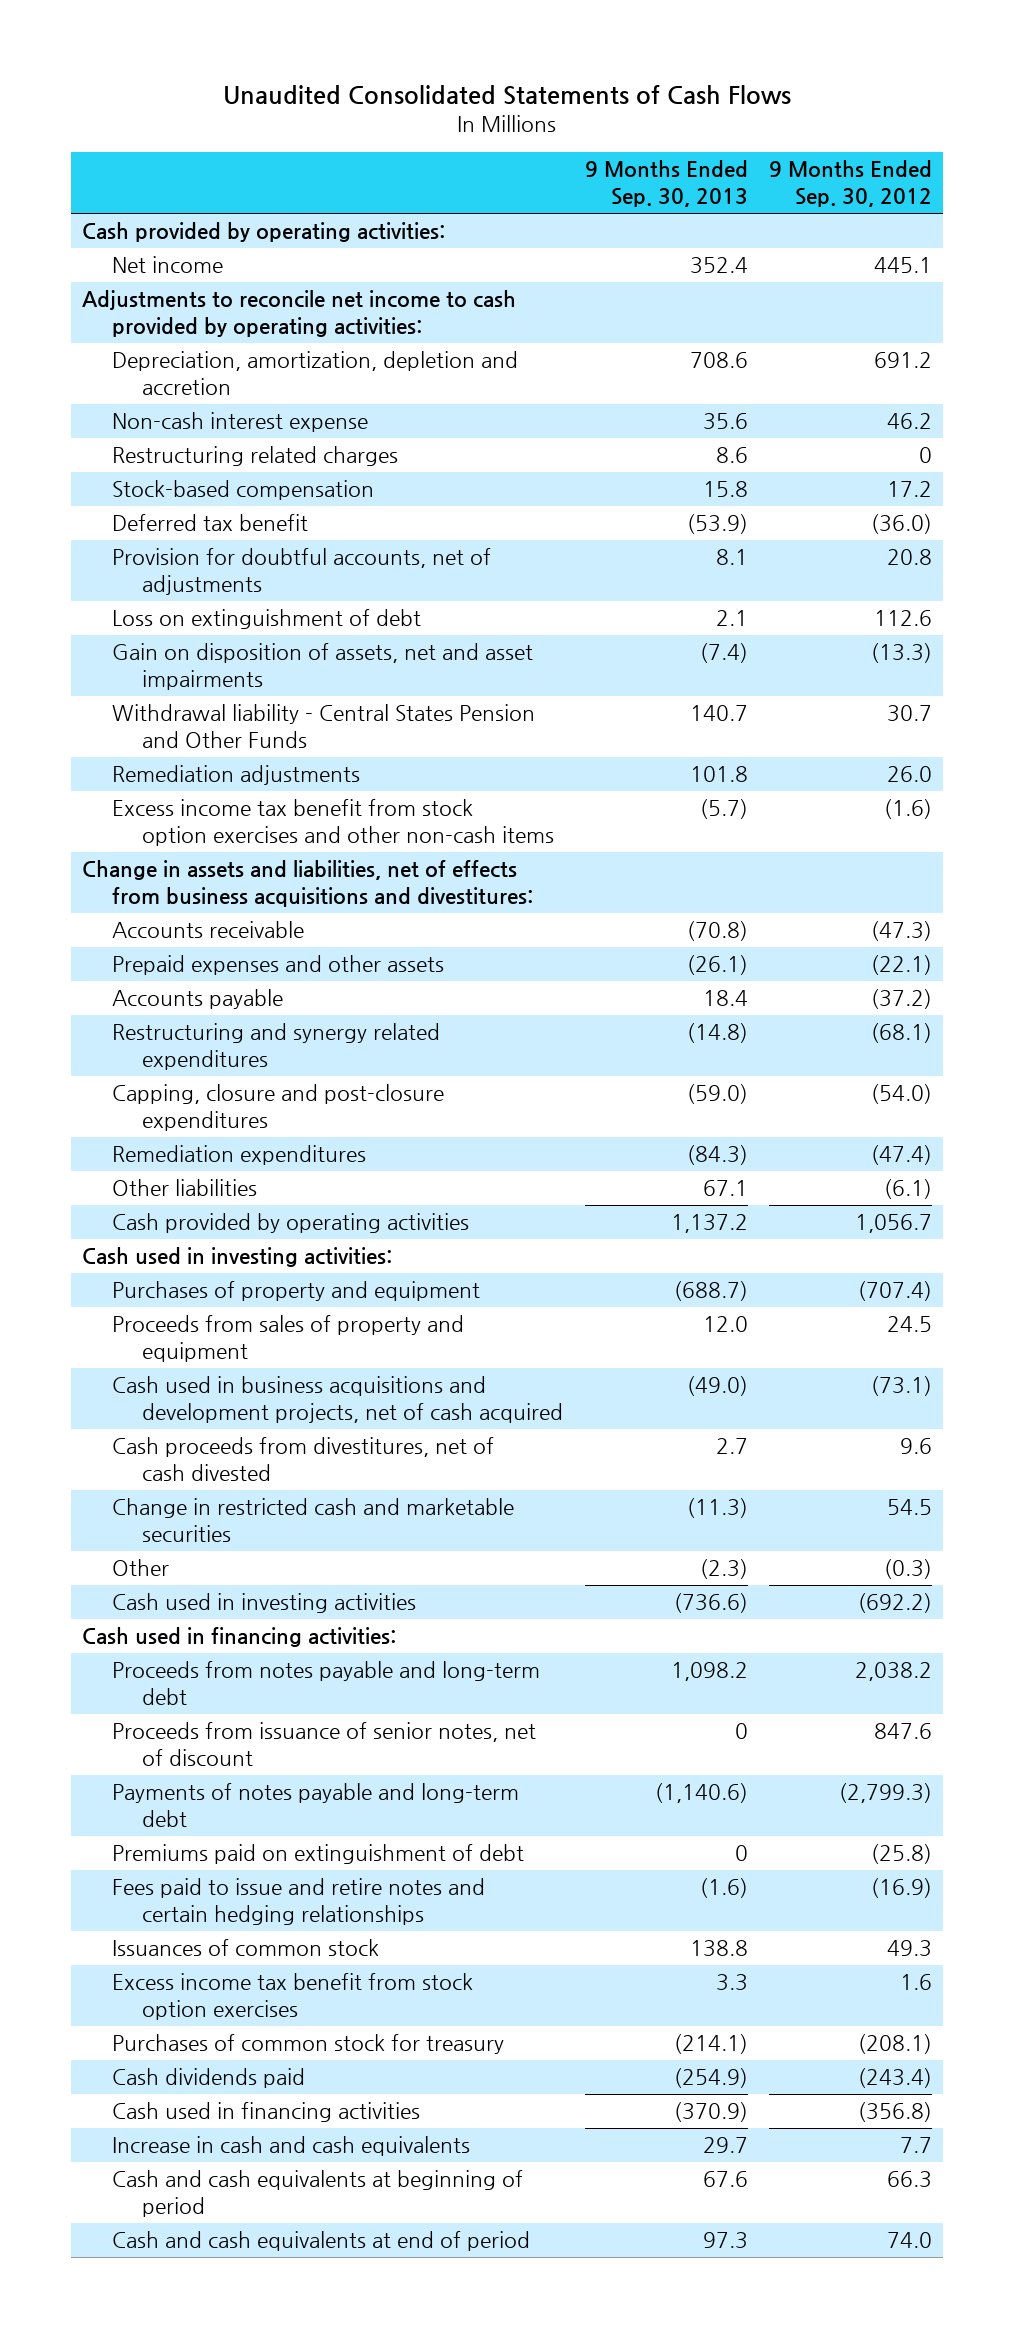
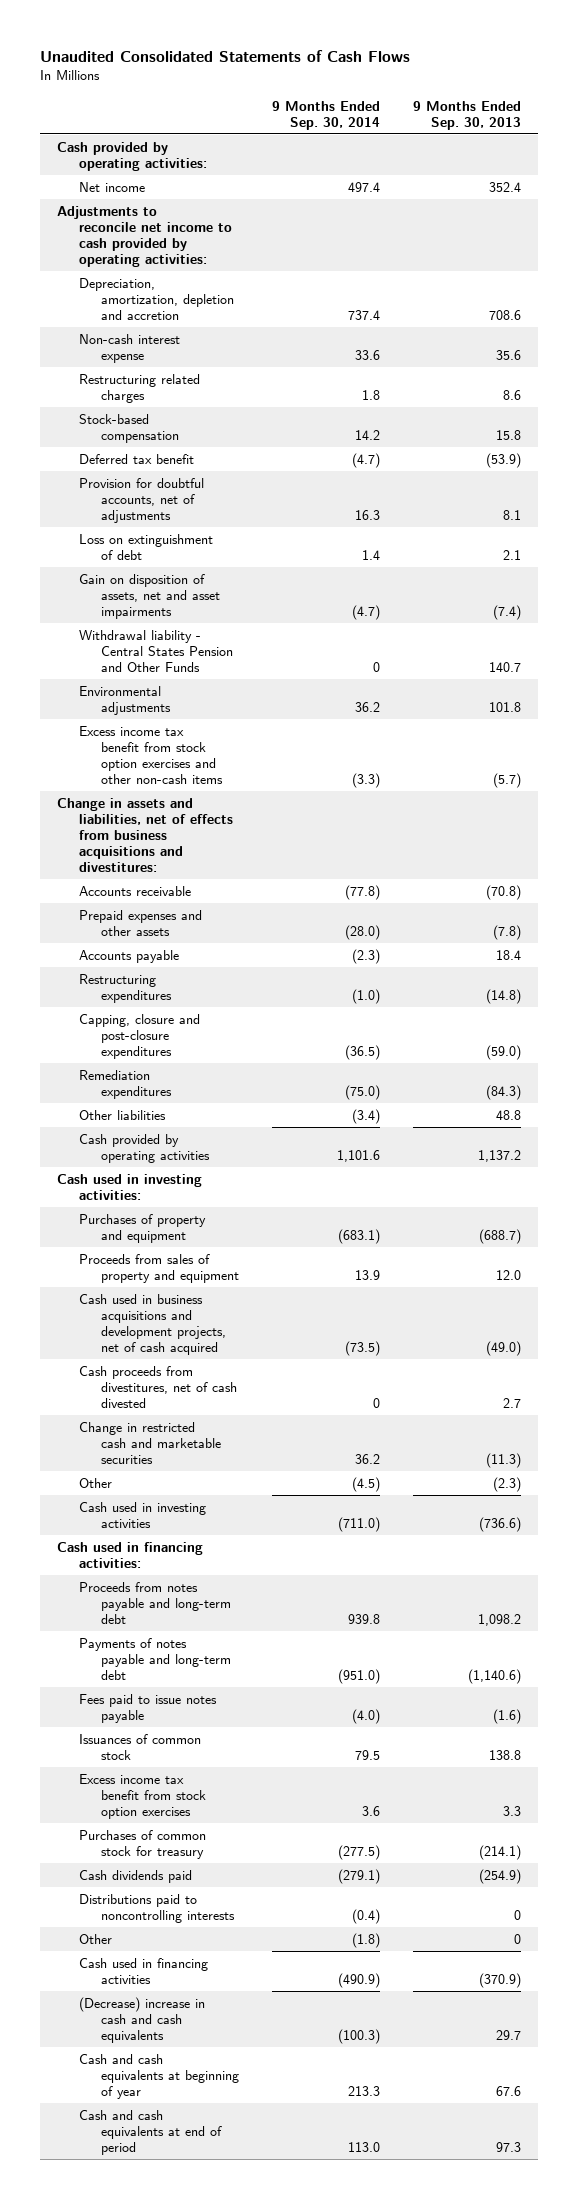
[769,160,933,208] 9 Months Ended Sep. 30, 2012 -> none
none -> [272,100,381,130] 9 Months Ended Sep. 30, 2014
[112,765,361,786] Remediation adjustments -> [78,685,172,715] Environmental adjustments
[686,955,748,976] (26.1) -> [493,924,522,940] (7.8)
[112,1023,441,1071] Restructuring and synergy related expenditures -> [78,973,173,1003] Restructuring expenditures
[702,1180,748,1197] 67.1 -> [496,1109,522,1120] 48.8
[112,1722,537,1767] Proceeds from issuance of senior notes, net of discount -> none
[112,1844,525,1865] Premiums paid on extinguishment of debt -> none
[112,1878,486,1926] Fees paid to issue and retire notes and certain hedging relationships -> [78,1693,217,1723] Fees paid to issue notes payable
none -> [78,1893,236,1923] Distributions paid to noncontrolling interests
none -> [78,1933,112,1944] Other
[112,2136,471,2157] Increase in cash and cash equivalents -> [78,1996,205,2043] (Decrease) increase in cash and cash equivalents
[112,2170,524,2218] Cash and cash equivalents at beginning of period -> [78,2053,240,2099] Cash and cash equivalents at beginning of year

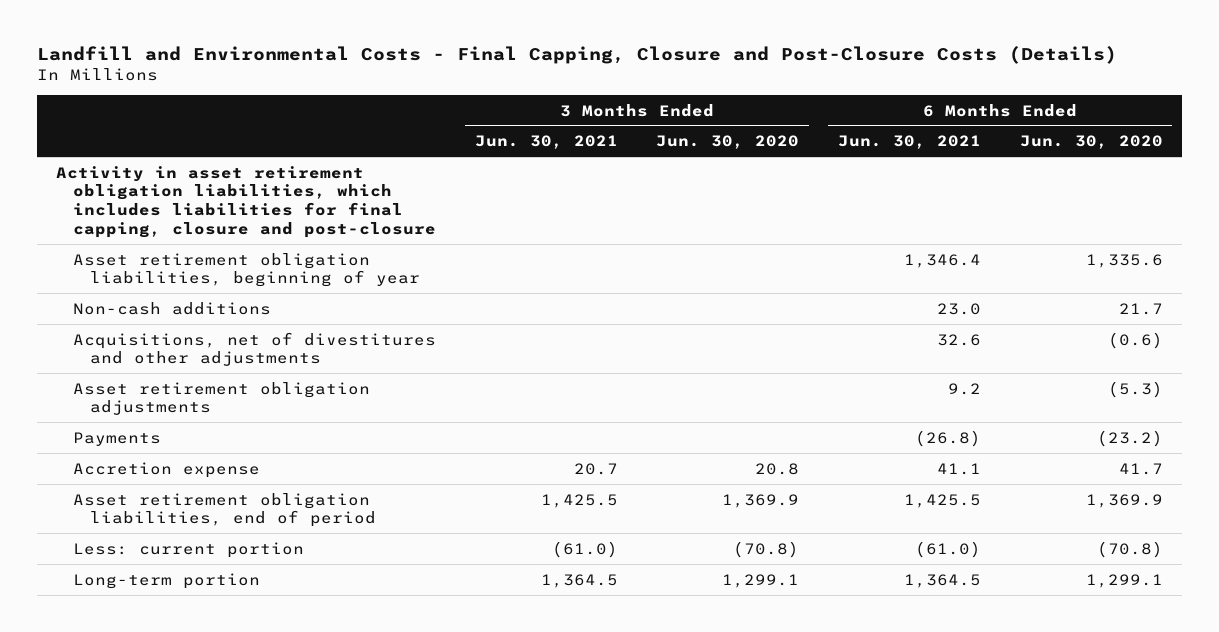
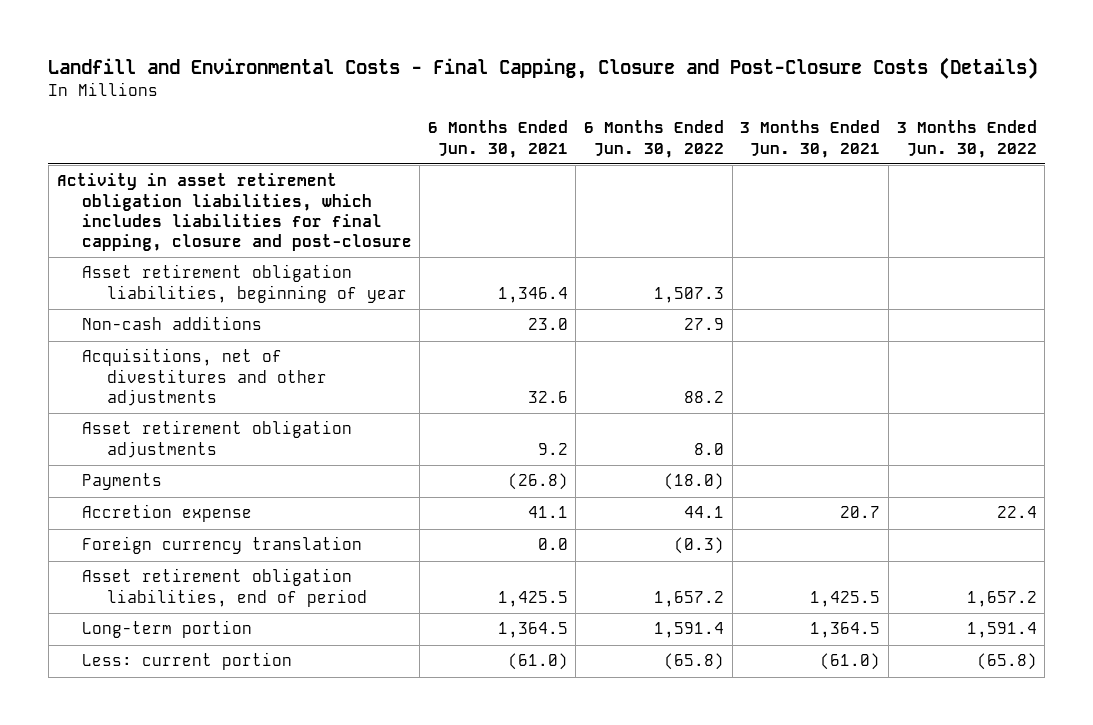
[656,135,800,150] Jun. 30, 2020 -> none
[1019,135,1163,150] Jun. 30, 2020 -> none
none -> [584,120,725,158] 6 Months Ended Jun. 30, 2022
none -> [896,120,1037,158] 3 Months Ended Jun. 30, 2022
none -> [81,536,362,555] Foreign currency translation
[73,541,305,558] Less: current portion -> [81,652,292,671] Less: current portion

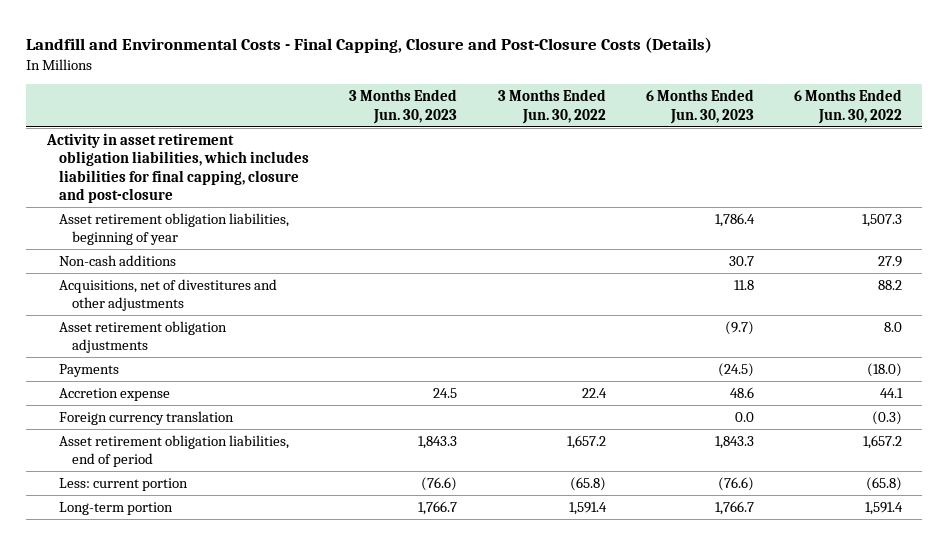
[427,120,568,158] 6 Months Ended Jun. 30, 2021 -> none
[740,120,881,158] 3 Months Ended Jun. 30, 2021 -> none
none -> [349,89,458,124] 3 Months Ended Jun. 30, 2023
none -> [645,89,754,124] 6 Months Ended Jun. 30, 2023
[81,620,252,639] Long-term portion -> [59,502,174,516] Long-term portion

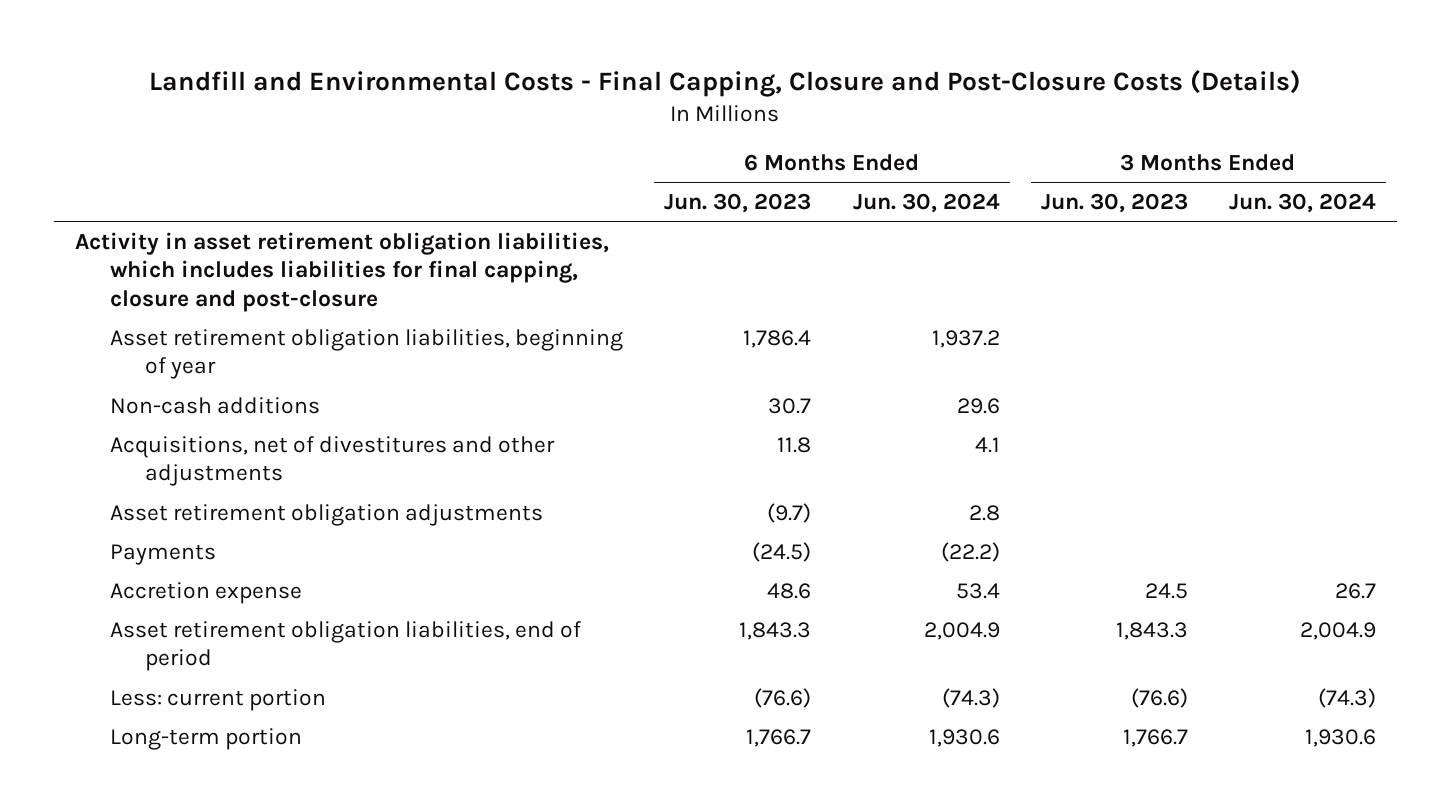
[497,89,606,124] 3 Months Ended Jun. 30, 2022 -> none
[794,89,903,124] 6 Months Ended Jun. 30, 2022 -> none
none -> [852,193,1000,214] Jun. 30, 2024
none -> [1229,193,1377,214] Jun. 30, 2024
[59,411,235,426] Foreign currency translation -> none

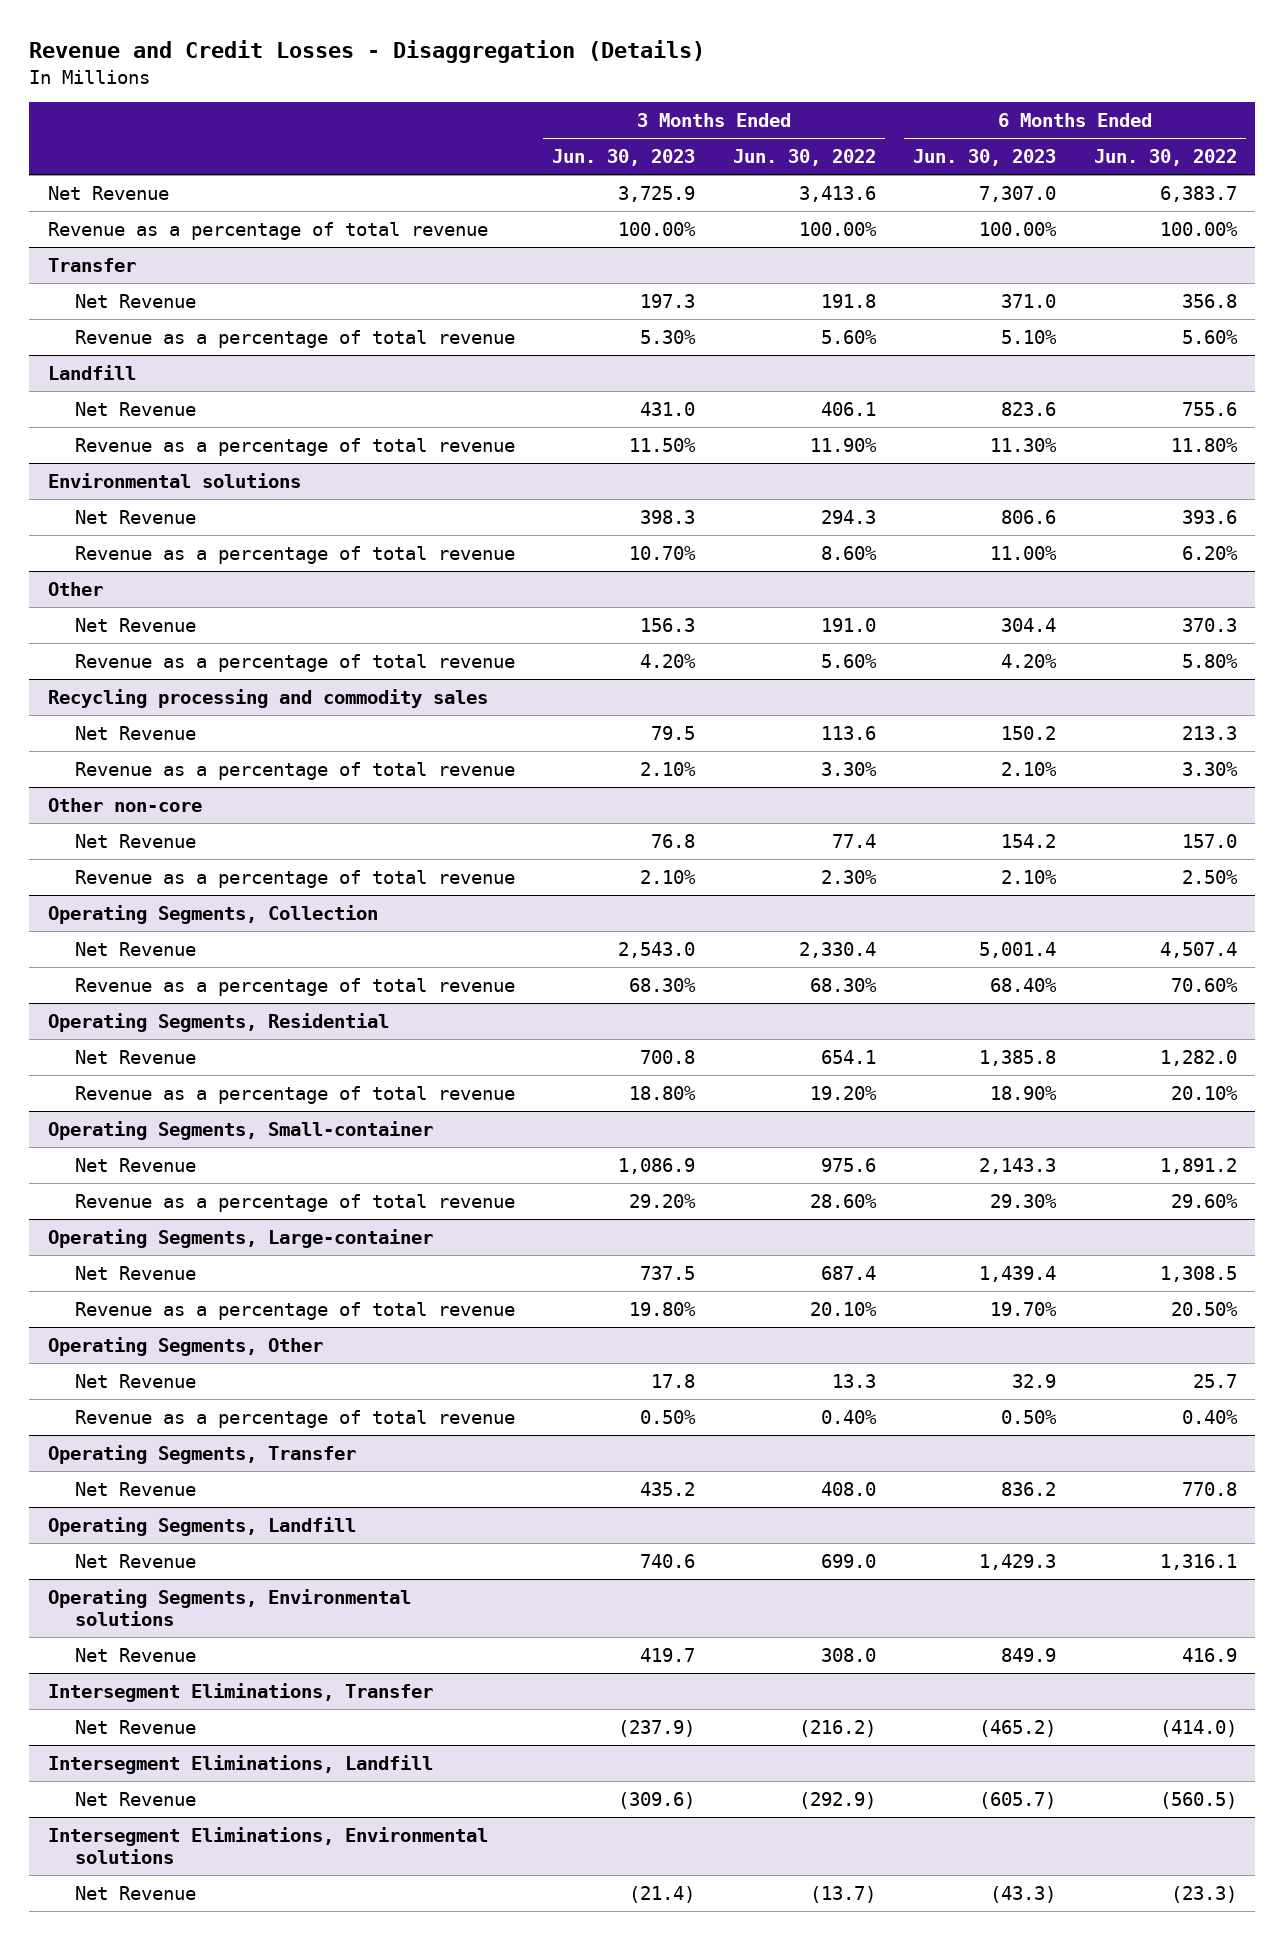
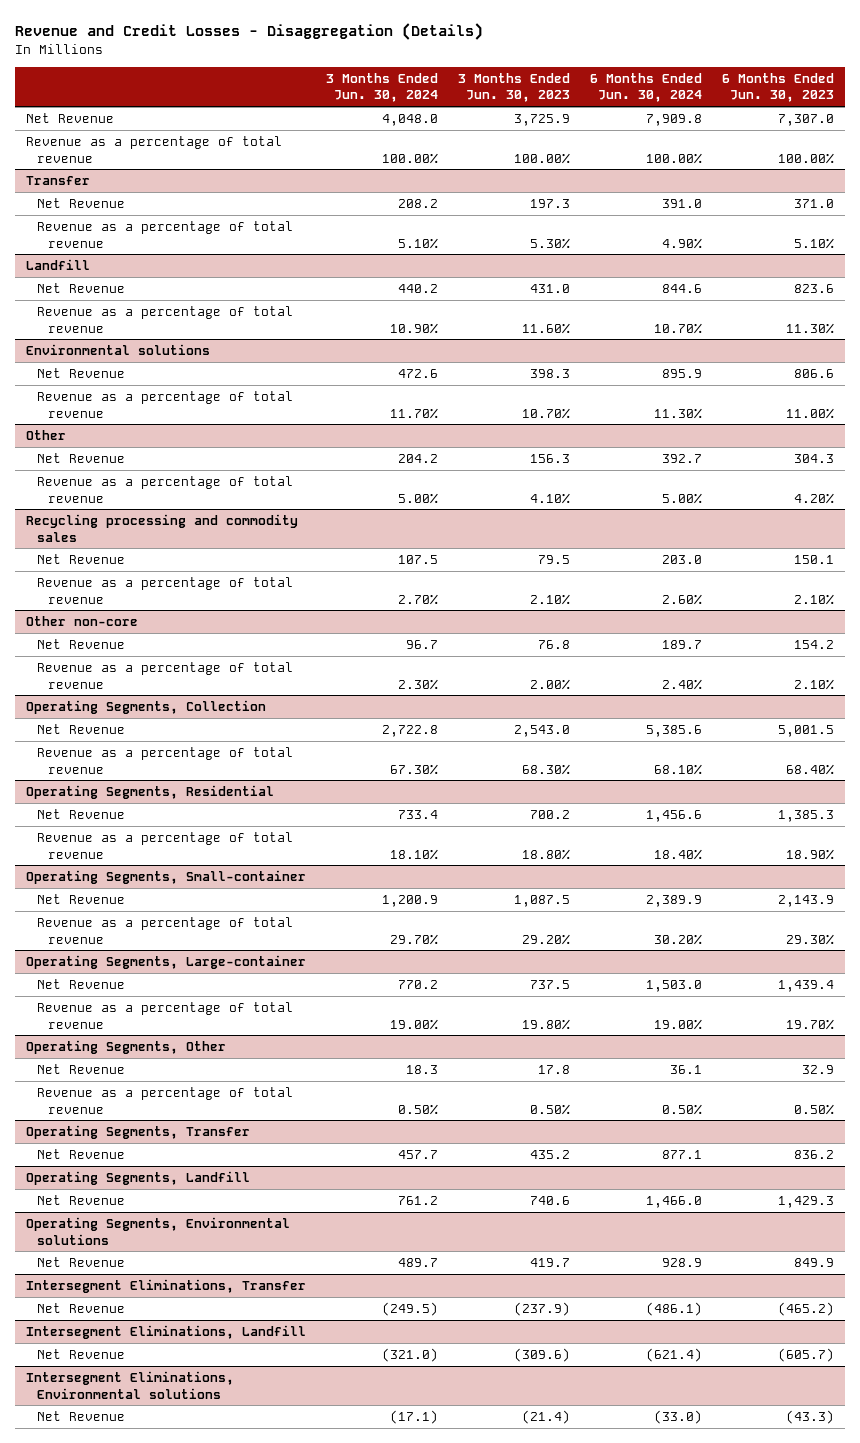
[732,148,876,166] Jun. 30, 2022 -> none
[1093,148,1237,166] Jun. 30, 2022 -> none
none -> [325,72,438,103] 3 Months Ended Jun. 30, 2024
none -> [590,72,703,103] 6 Months Ended Jun. 30, 2024
[629,437,697,452] 11.50% -> [521,322,570,334] 11.60%
[1001,617,1057,632] 304.4 -> [794,453,835,463] 304.3
[640,653,697,668] 4.20% -> [529,492,570,504] 4.10%
[1001,725,1057,740] 150.2 -> [794,554,835,564] 150.1
[640,869,697,884] 2.10% -> [529,678,570,690] 2.00%
[979,941,1057,958] 5,001.4 -> [778,724,835,737] 5,001.5
[640,1049,696,1064] 700.8 -> [529,809,570,819] 700.2
[979,1049,1057,1066] 1,385.8 -> [778,809,835,822] 1,385.3
[618,1157,696,1174] 1,086.9 -> [513,894,570,907] 1,087.5
[979,1157,1057,1174] 2,143.3 -> [778,894,835,907] 2,143.9

